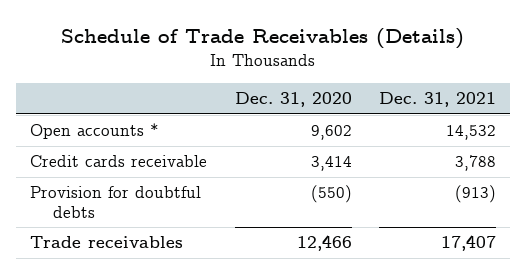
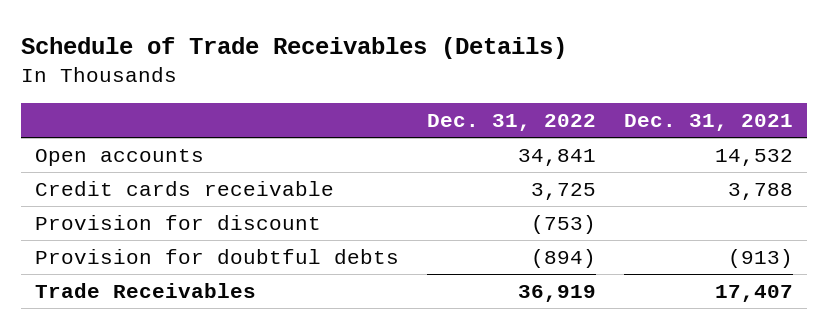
[234,92,352,108] Dec. 31, 2020 -> none
none -> [427,114,597,132] Dec. 31, 2022
[30,123,160,140] Open accounts * -> [35,149,205,167] Open accounts
none -> [35,215,322,231] Provision for discount
[30,236,184,249] Trade receivables -> [35,283,257,299] Trade Receivables

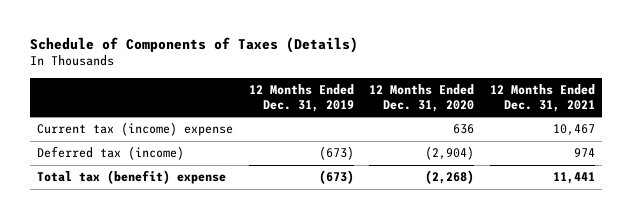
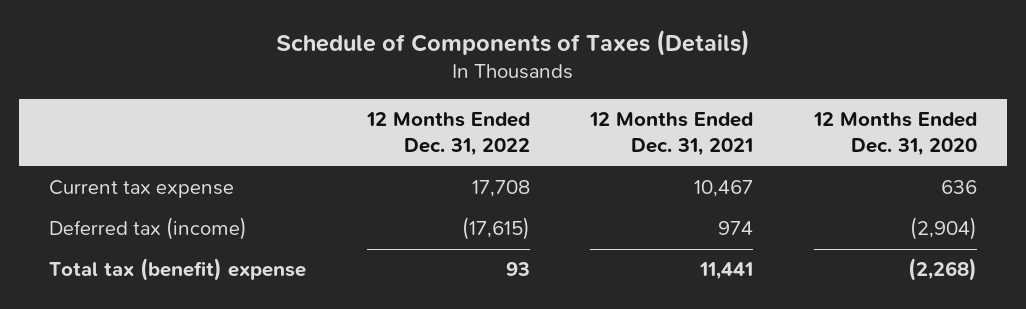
[248,84,354,112] 12 Months Ended Dec. 31, 2019 -> none
none -> [365,111,530,157] 12 Months Ended Dec. 31, 2022
[37,122,234,137] Current tax (income) expense -> [49,180,235,199] Current tax expense

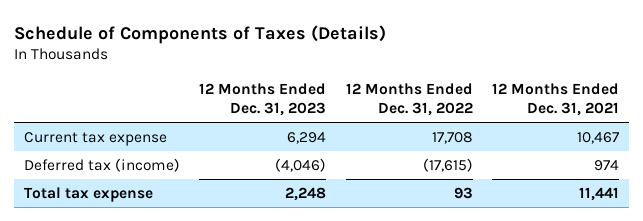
[812,111,977,157] 12 Months Ended Dec. 31, 2020 -> none
none -> [199,82,327,117] 12 Months Ended Dec. 31, 2023
[49,258,307,282] Total tax (benefit) expense -> [24,186,154,202] Total tax expense

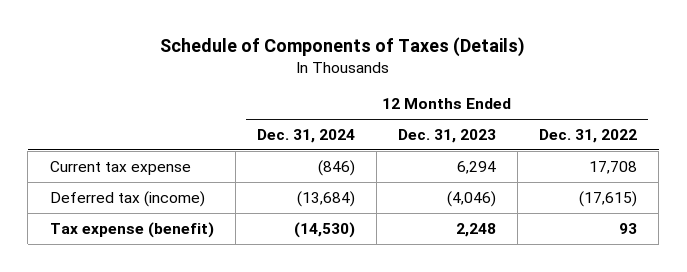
[492,82,620,117] 12 Months Ended Dec. 31, 2021 -> none
none -> [256,129,355,144] Dec. 31, 2024
[24,186,154,202] Total tax expense -> [49,221,214,238] Tax expense (benefit)

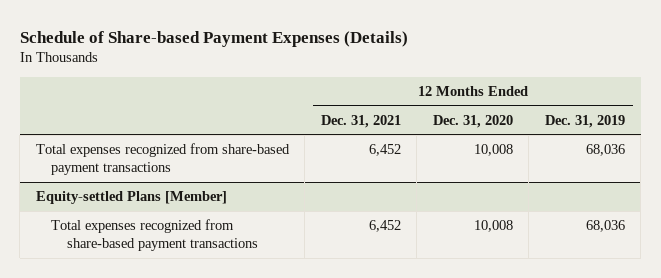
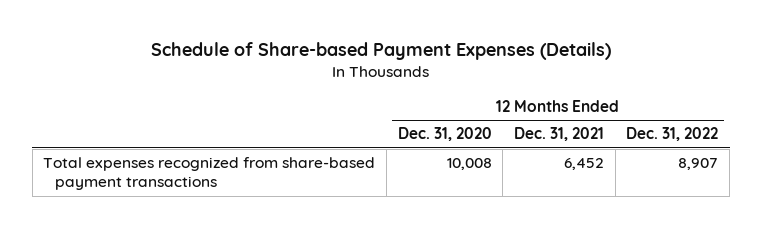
[544,114,625,128] Dec. 31, 2019 -> none
none -> [626,127,719,142] Dec. 31, 2022
[35,191,227,205] Equity-settled Plans [Member] -> none
[51,219,258,252] Total expenses recognized from share-based payment transactions -> none

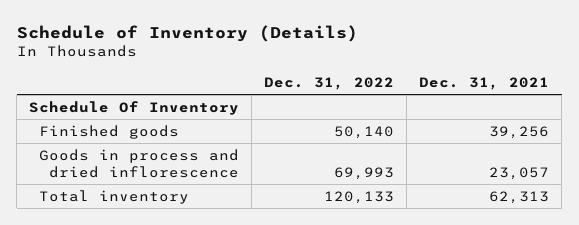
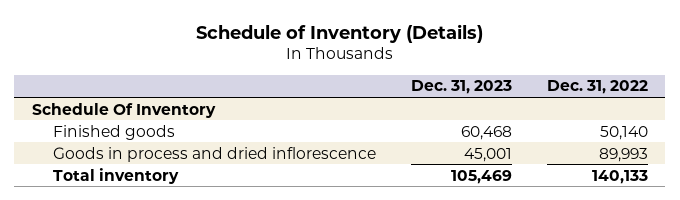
[419,76,550,90] Dec. 31, 2021 -> none
none -> [410,80,512,95] Dec. 31, 2023
[334,166,395,180] 69,993 -> [598,147,648,162] 89,993
[324,190,395,204] 120,133 -> [591,169,648,184] 140,133

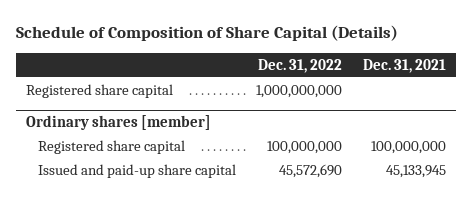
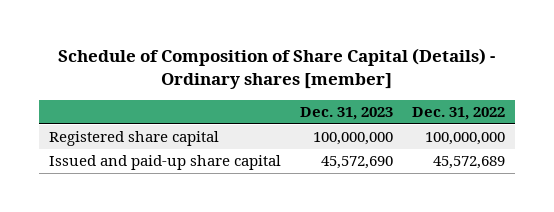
[15,25,398,42] Schedule of Composition of Share Capital (Details) -> [57,47,495,89] Schedule of Composition of Share Capital (Details) - Ordinary shares [member]
[362,58,446,73] Dec. 31, 2021 -> none
none -> [299,107,393,121] Dec. 31, 2023
[25,83,173,98] Registered share capital -> none
[25,115,211,131] Ordinary shares [member] -> none
[279,163,343,178] 45,572,690 -> [432,156,505,170] 45,572,689

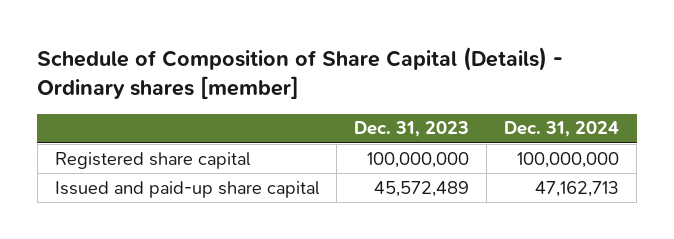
[411,107,505,121] Dec. 31, 2022 -> none
none -> [504,121,620,138] Dec. 31, 2024
[320,156,393,170] 45,572,690 -> [374,180,470,197] 45,572,489

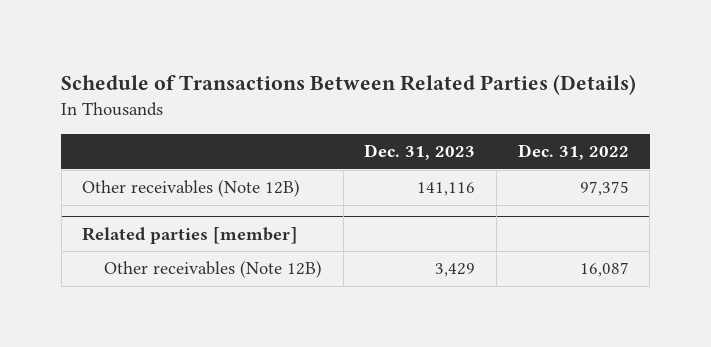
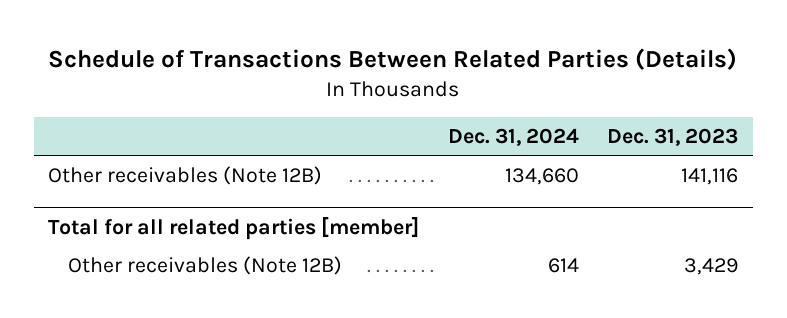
[517,144,629,161] Dec. 31, 2022 -> none
none -> [447,127,579,146] Dec. 31, 2024
[82,226,298,244] Related parties [member] -> [48,216,420,240] Total for all related parties [member]

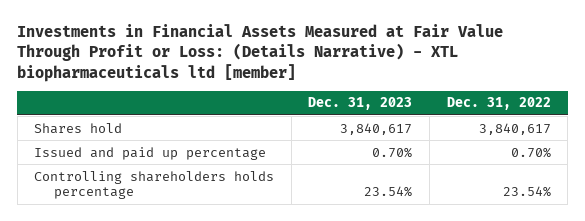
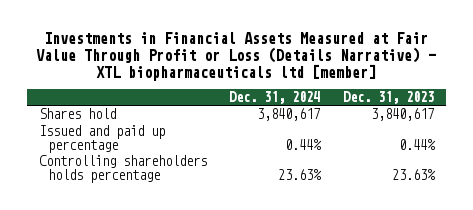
[17,24,504,82] Investments in Financial Assets Measured at Fair Value Through Profit or Loss: (Details Narrative) - XTL biopharmaceuticals ltd [member] -> [36,32,437,81] Investments in Financial Assets Measured at Fair Value Through Profit or Loss (Details Narrative) - XTL biopharmaceuticals ltd [member]
[446,97,551,111] Dec. 31, 2022 -> none
none -> [229,90,321,104] Dec. 31, 2024
[372,146,413,158] 0.70% -> [399,138,437,150] 0.44%
[364,186,413,198] 23.54% -> [392,168,437,180] 23.63%

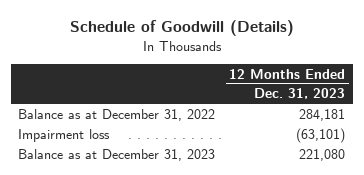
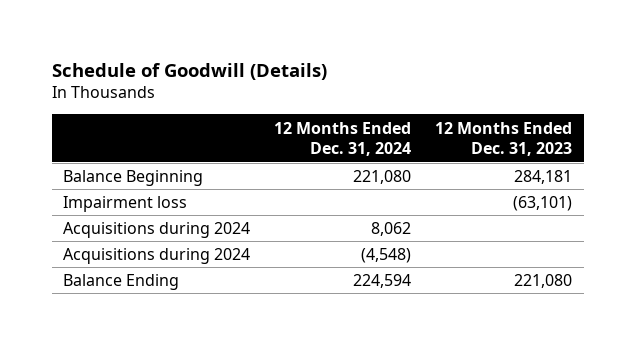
none -> [274,121,412,157] 12 Months Ended Dec. 31, 2024
[18,108,216,121] Balance as at December 31, 2022 -> [63,170,204,187] Balance Beginning
none -> [63,222,251,239] Acquisitions during 2024
none -> [63,248,251,265] Acquisitions during 2024
[18,148,216,161] Balance as at December 31, 2023 -> [63,274,180,291] Balance Ending

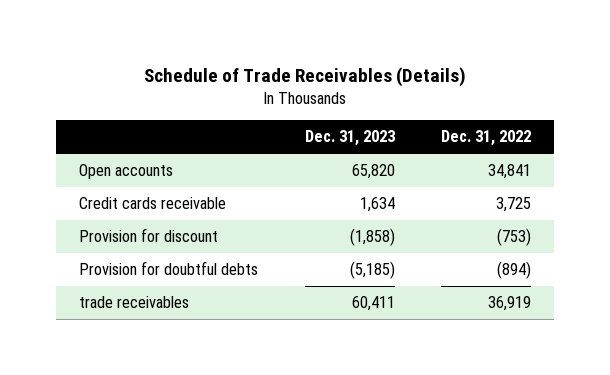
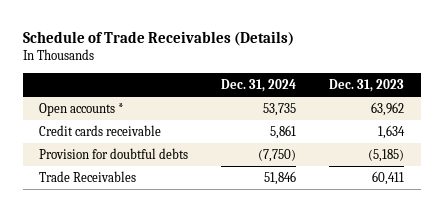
[441,130,532,147] Dec. 31, 2022 -> none
none -> [221,79,297,93] Dec. 31, 2024
[79,164,174,180] Open accounts -> [39,102,125,116] Open accounts *
[351,164,395,180] 65,820 -> [371,101,405,116] 63,962
[79,228,219,243] Provision for discount -> none
[79,296,190,309] trade receivables -> [39,170,137,182] Trade Receivables

